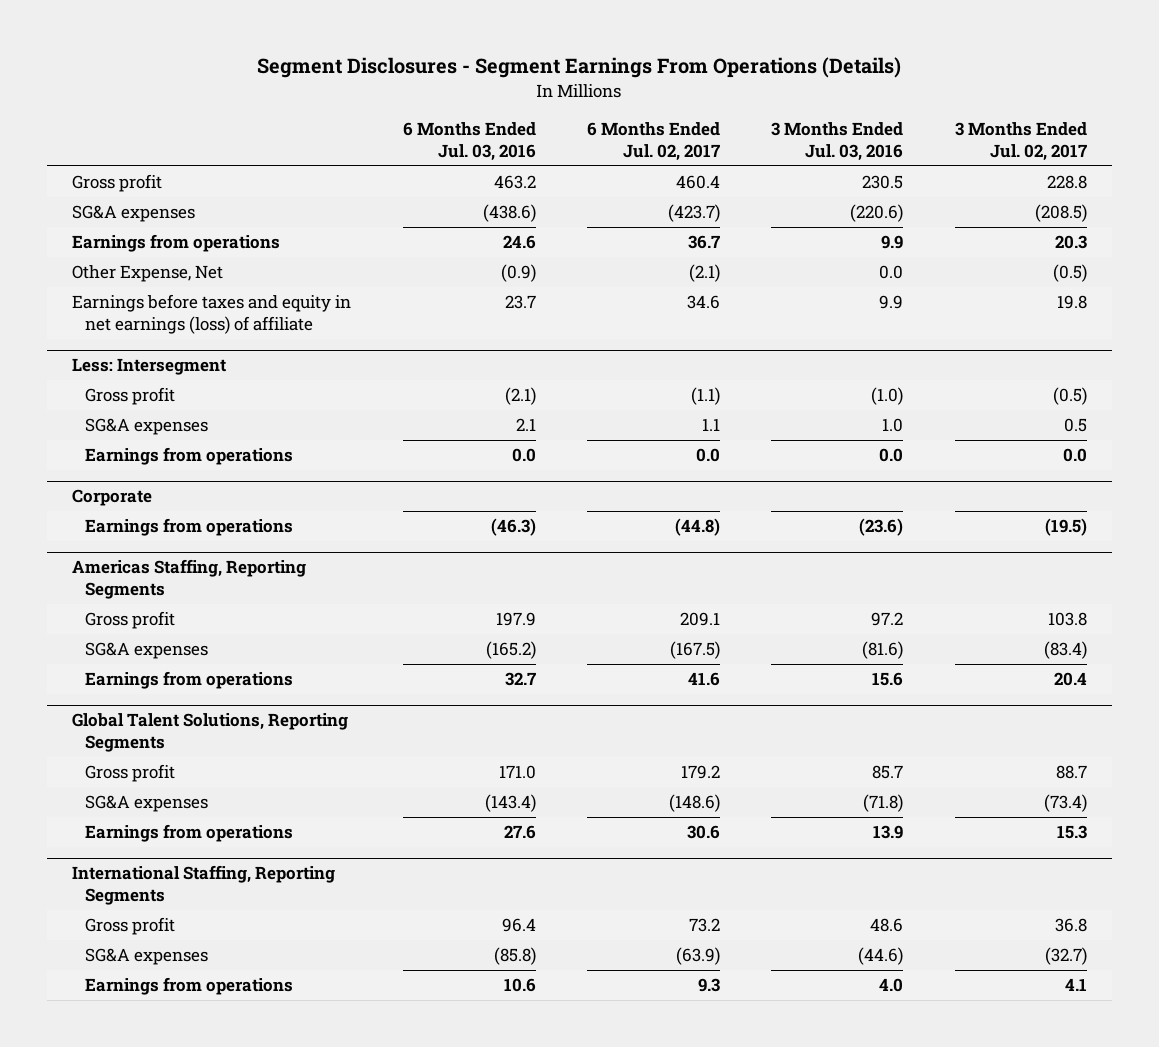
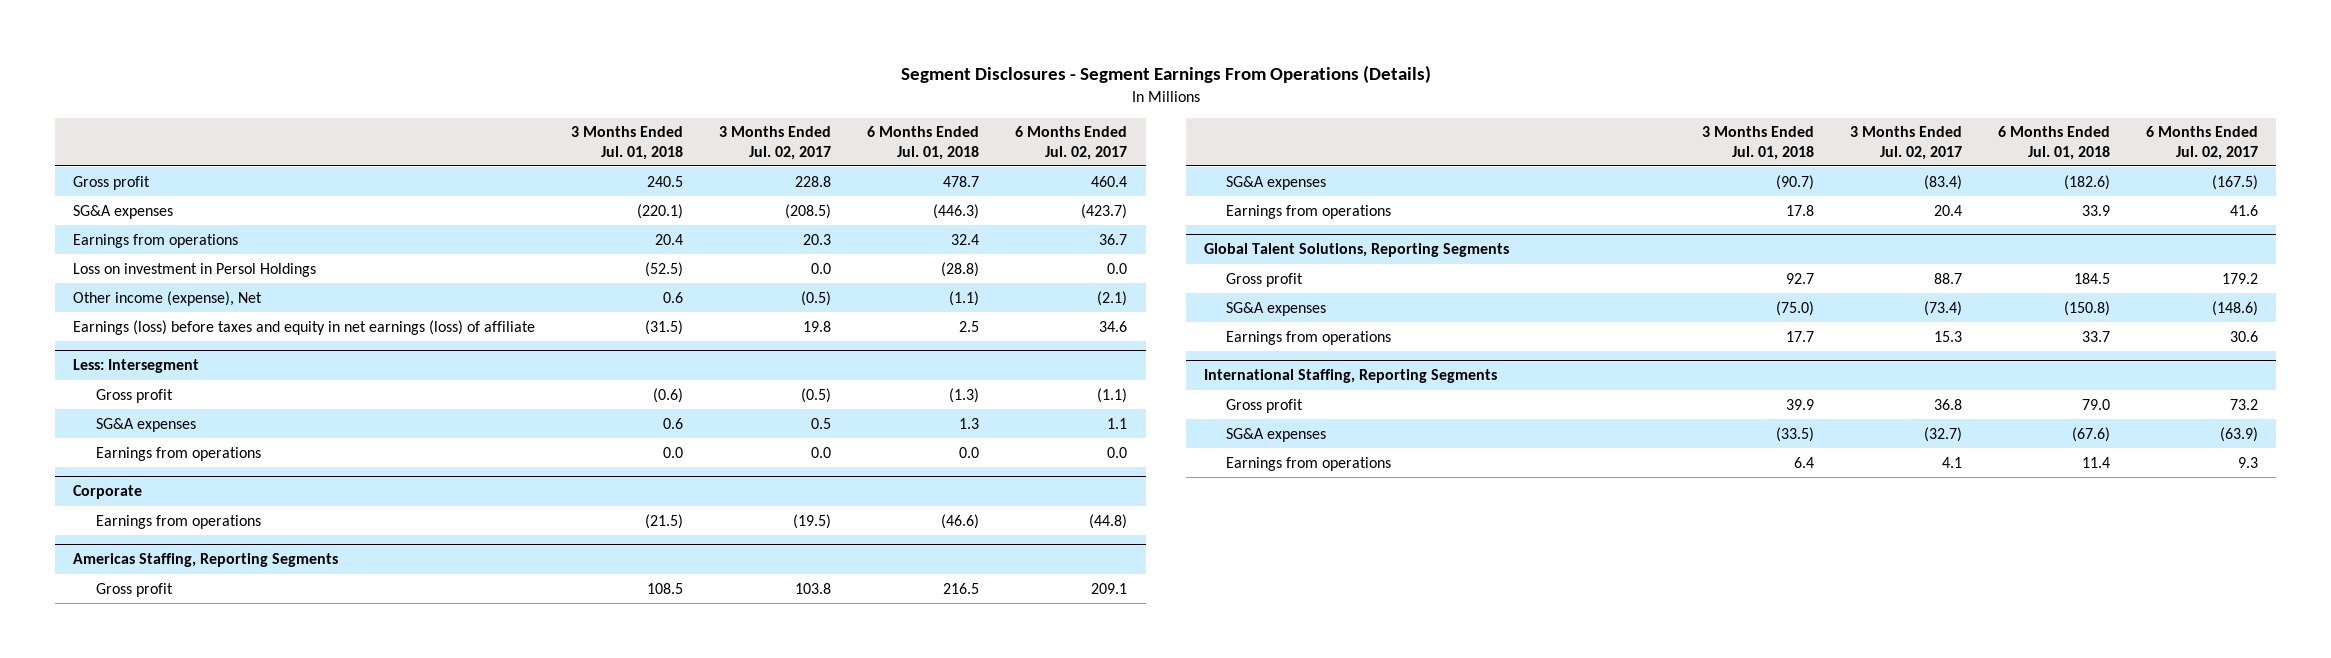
[402,121,536,162] 6 Months Ended Jul. 03, 2016 -> none
[771,121,904,162] 3 Months Ended Jul. 03, 2016 -> none
none -> [571,126,684,160] 3 Months Ended Jul. 01, 2018
none -> [867,126,980,160] 6 Months Ended Jul. 01, 2018
none -> [73,262,317,277] Loss on investment in Persol Holdings
[72,264,224,282] Other Expense, Net -> [73,290,263,306] Other income (expense), Net
[72,293,352,335] Earnings before taxes and equity in net earnings (loss) of affiliate -> [73,319,536,335] Earnings (loss) before taxes and equity in net earnings (loss) of affiliate

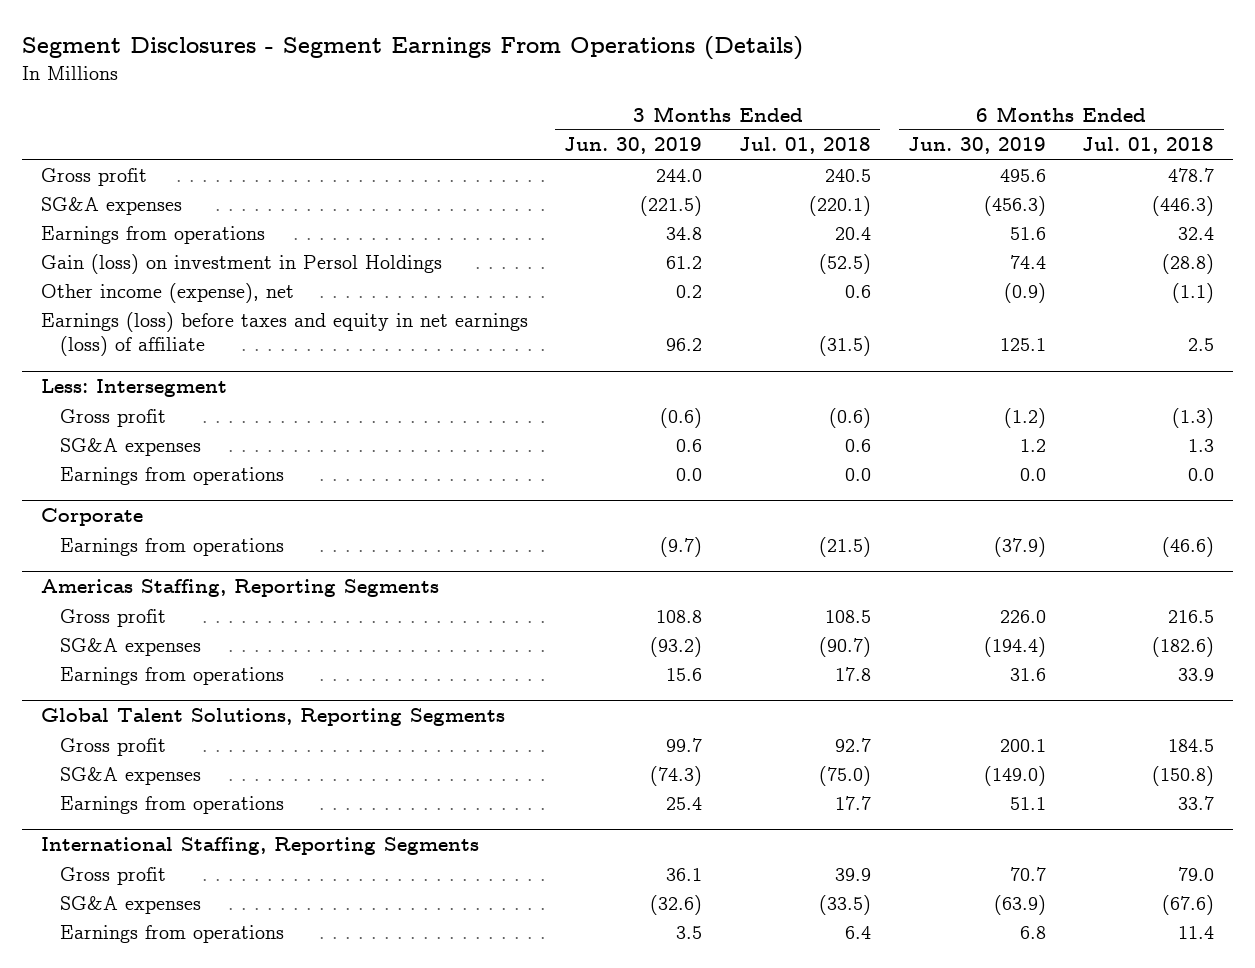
[719,126,832,160] 3 Months Ended Jul. 02, 2017 -> none
[1015,126,1128,160] 6 Months Ended Jul. 02, 2017 -> none
none -> [564,137,703,155] Jun. 30, 2019
none -> [907,137,1046,155] Jun. 30, 2019
[73,262,317,277] Loss on investment in Persol Holdings -> [40,253,442,274] Gain (loss) on investment in Persol Holdings
[73,290,263,306] Other income (expense), Net -> [40,282,294,303] Other income (expense), net

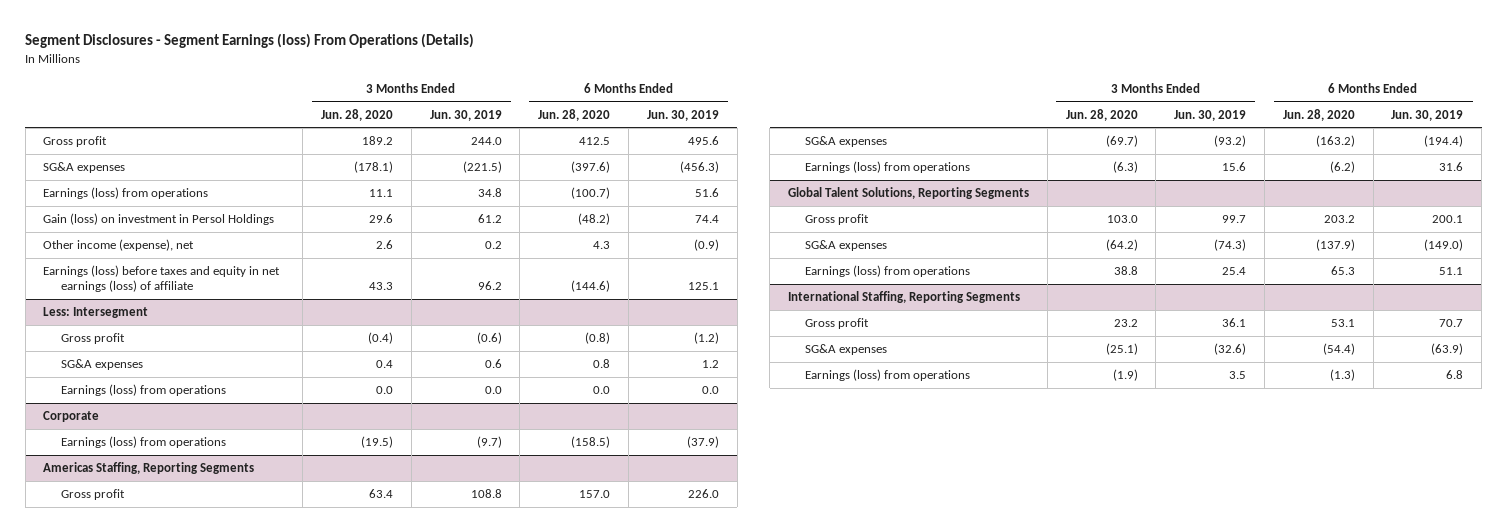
[22,36,804,61] Segment Disclosures - Segment Earnings From Operations (Details) -> [25,33,475,49] Segment Disclosures - Segment Earnings (loss) From Operations (Details)
[739,137,872,155] Jul. 01, 2018 -> none
[1082,137,1215,155] Jul. 01, 2018 -> none
none -> [321,108,394,121] Jun. 28, 2020
none -> [538,108,611,121] Jun. 28, 2020
[40,225,265,244] Earnings from operations -> [43,187,209,200] Earnings (loss) from operations
[59,466,284,485] Earnings from operations -> [60,384,226,397] Earnings (loss) from operations
[59,537,284,556] Earnings from operations -> [60,436,226,449] Earnings (loss) from operations
[59,666,284,685] Earnings from operations -> [805,161,971,174] Earnings (loss) from operations
[59,795,284,814] Earnings from operations -> [805,265,971,278] Earnings (loss) from operations
[59,924,284,943] Earnings from operations -> [805,369,971,382] Earnings (loss) from operations

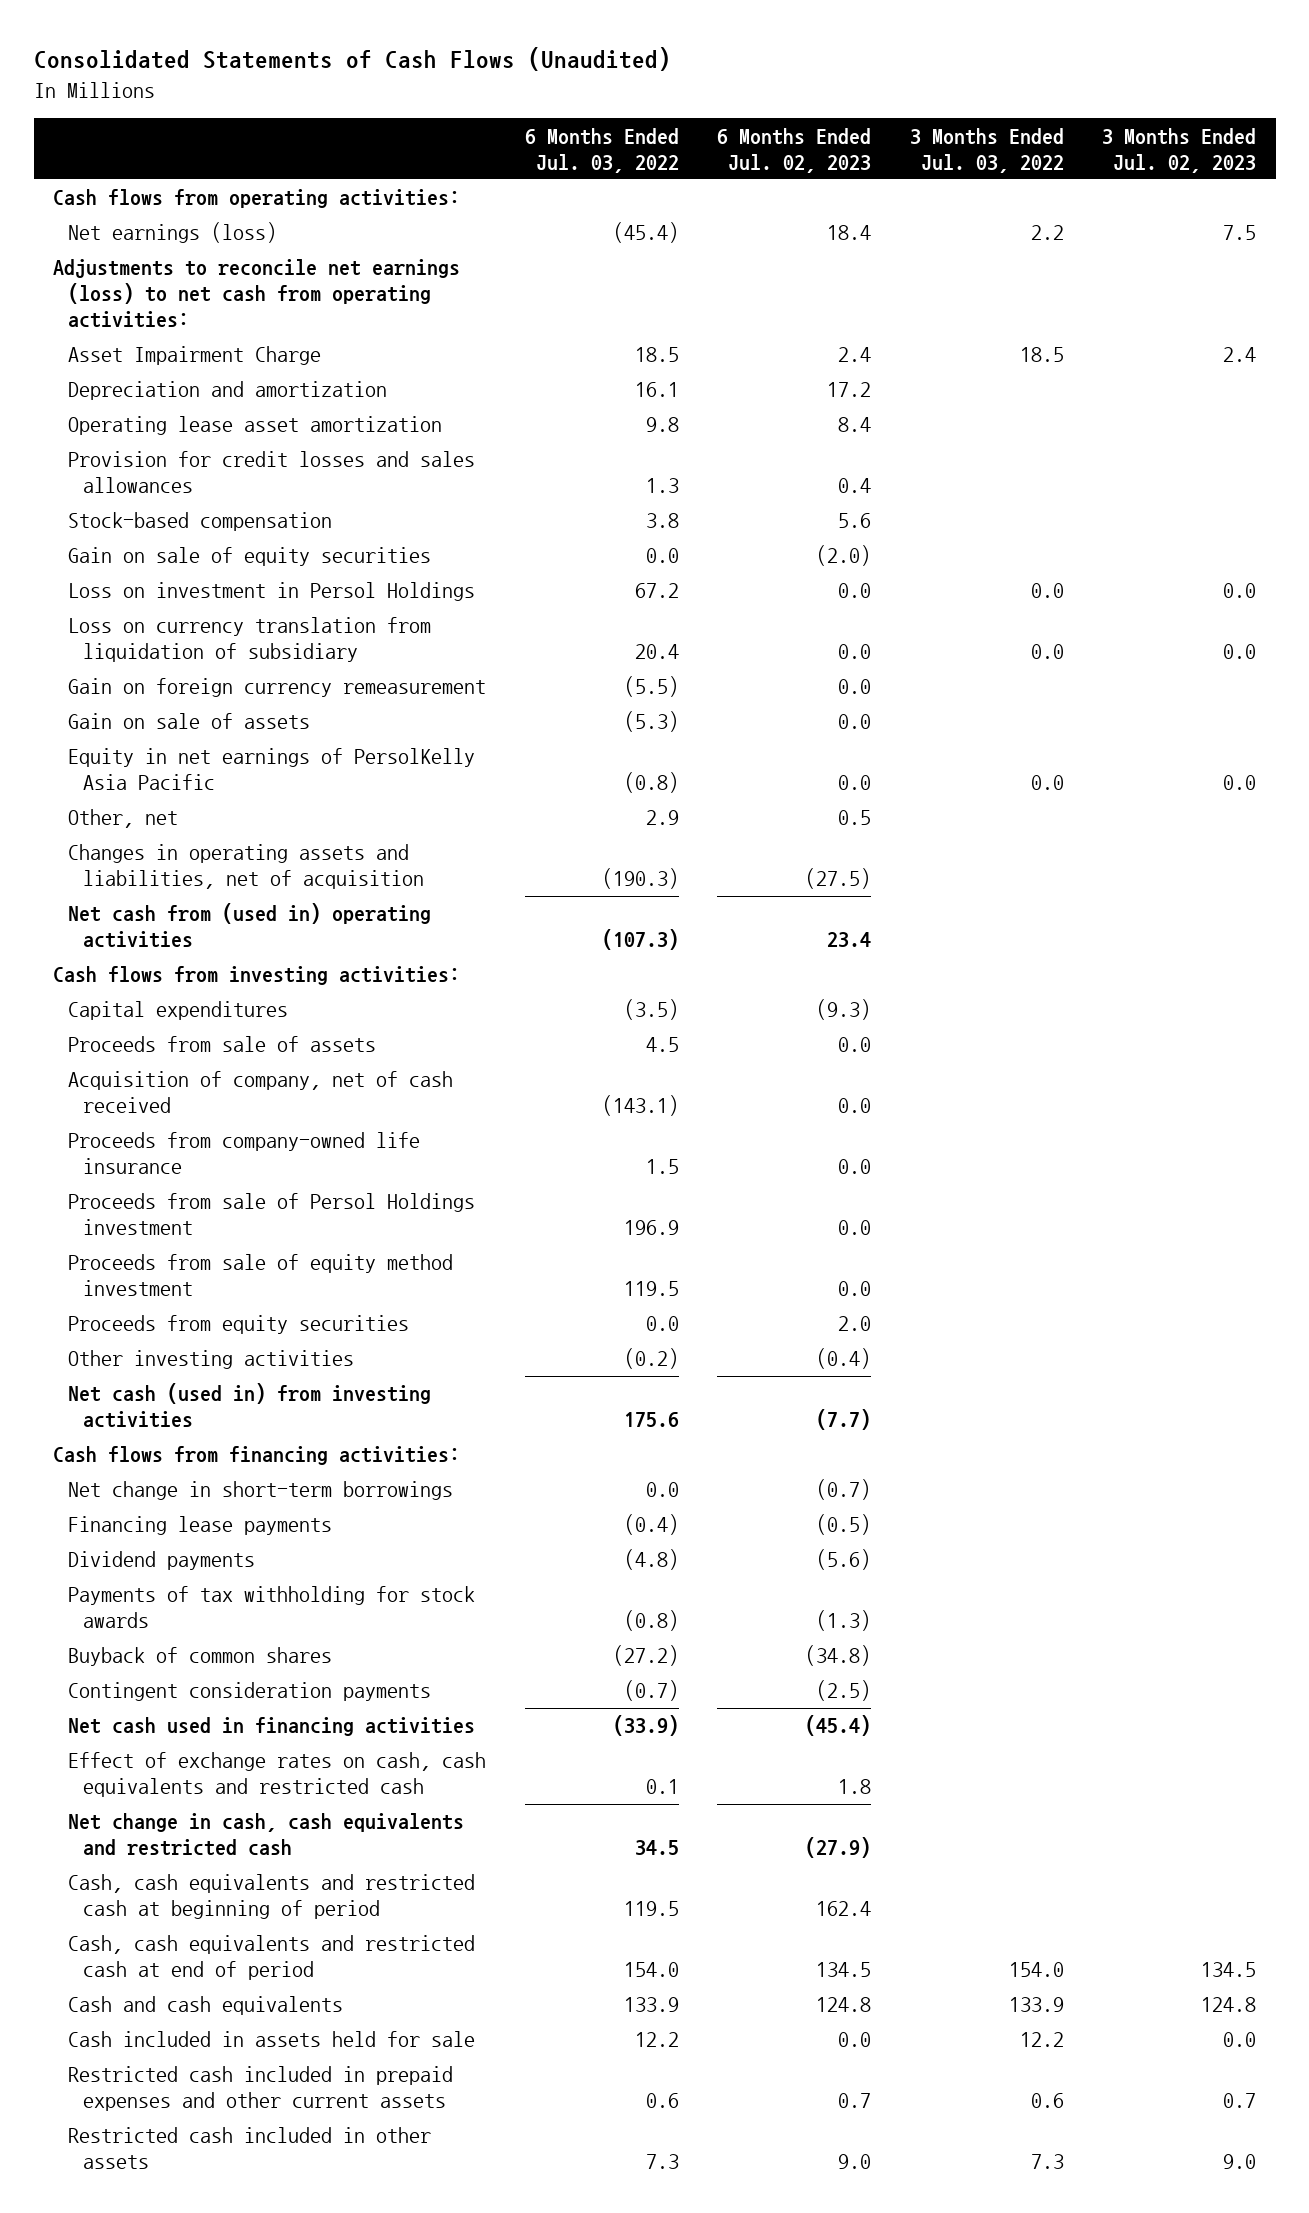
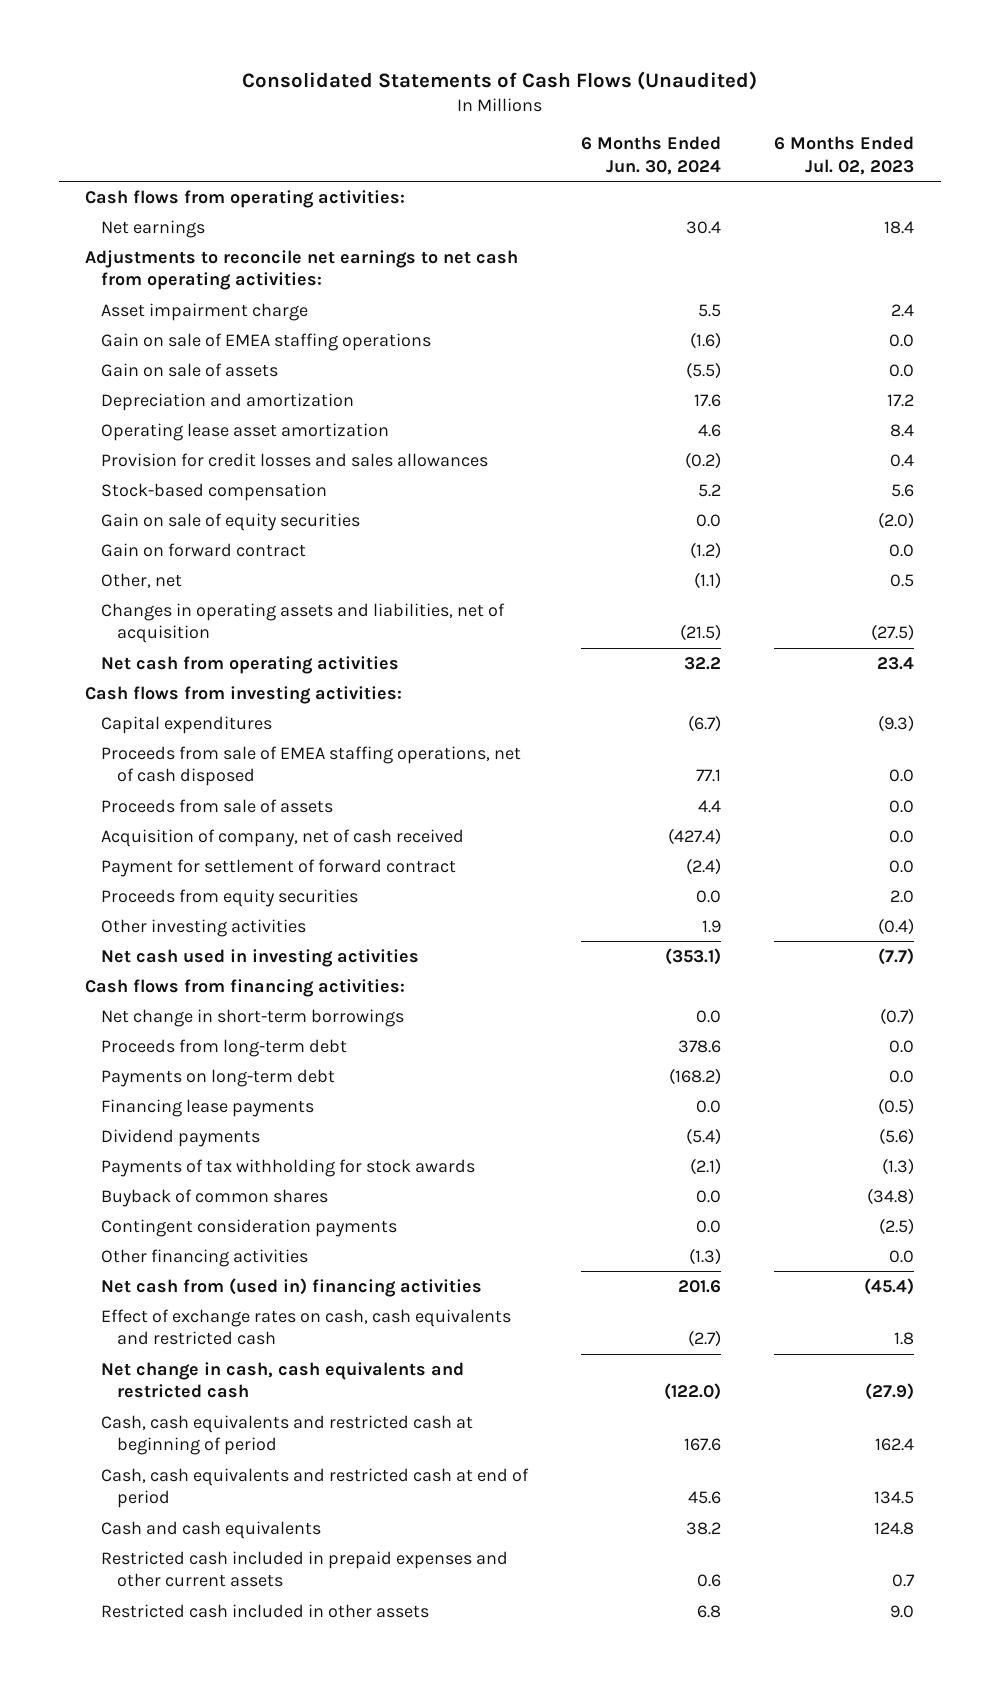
[524,127,679,173] 6 Months Ended Jul. 03, 2022 -> none
[909,127,1064,173] 3 Months Ended Jul. 03, 2022 -> none
[1102,127,1257,173] 3 Months Ended Jul. 02, 2023 -> none
none -> [581,136,722,175] 6 Months Ended Jun. 30, 2024
[68,222,278,244] Net earnings (loss) -> [101,219,206,238] Net earnings
[52,259,460,329] Adjustments to reconcile net earnings (loss) to net cash from operating activities: -> [85,249,519,291] Adjustments to reconcile net earnings to net cash from operating activities:
[68,346,322,366] Asset Impairment Charge -> [101,302,309,321] Asset impairment charge
none -> [101,332,432,351] Gain on sale of EMEA staffing operations
[68,713,311,730] Gain on sale of assets -> [101,362,279,377] Gain on sale of assets
[68,582,476,602] Loss on investment in Persol Holdings -> none
[68,617,432,663] Loss on currency translation from liquidation of subsidiary -> none
[68,678,487,698] Gain on foreign currency remeasurement -> none
[68,748,476,791] Equity in net earnings of PersolKelly Asia Pacific -> none
none -> [101,542,307,557] Gain on forward contract
[68,903,432,949] Net cash from (used in) operating activities -> [101,655,400,674] Net cash from operating activities
none -> [101,745,522,787] Proceeds from sale of EMEA staffing operations, net of cash disposed
[68,1132,421,1175] Proceeds from company-owned life insurance -> none
[68,1193,476,1236] Proceeds from sale of Persol Holdings investment -> none
[68,1254,454,1297] Proceeds from sale of equity method investment -> none
none -> [101,858,457,877] Payment for settlement of forward contract
[68,1383,432,1429] Net cash (used in) from investing activities -> [101,948,420,967] Net cash used in investing activities
none -> [101,1038,348,1057] Proceeds from long-term debt
none -> [101,1068,336,1087] Payments on long-term debt
none -> [101,1248,309,1267] Other financing activities
[68,1717,476,1737] Net cash used in financing activities -> [101,1277,483,1297] Net cash from (used in) financing activities
[68,2031,476,2048] Cash included in assets held for sale -> none

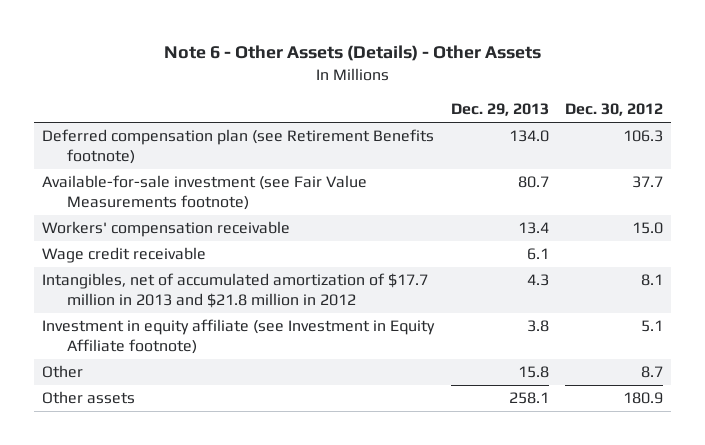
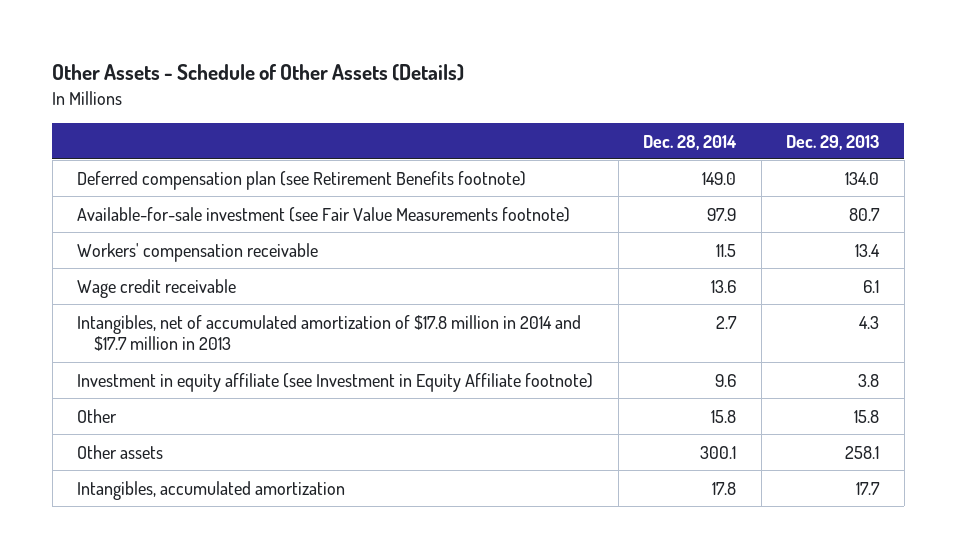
[163,45,541,62] Note 6 - Other Assets (Details) - Other Assets -> [52,64,465,82] Other Assets - Schedule of Other Assets (Details)
[565,102,664,116] Dec. 30, 2012 -> none
none -> [643,134,738,150] Dec. 28, 2014
[42,273,429,308] Intangibles, net of accumulated amortization of $17.7 million in 2013 and $21.8 million in 2012 -> [77,314,582,352] Intangibles, net of accumulated amortization of $17.8 million in 2014 and $17.7 million in 2013
none -> [77,480,346,500] Intangibles, accumulated amortization

